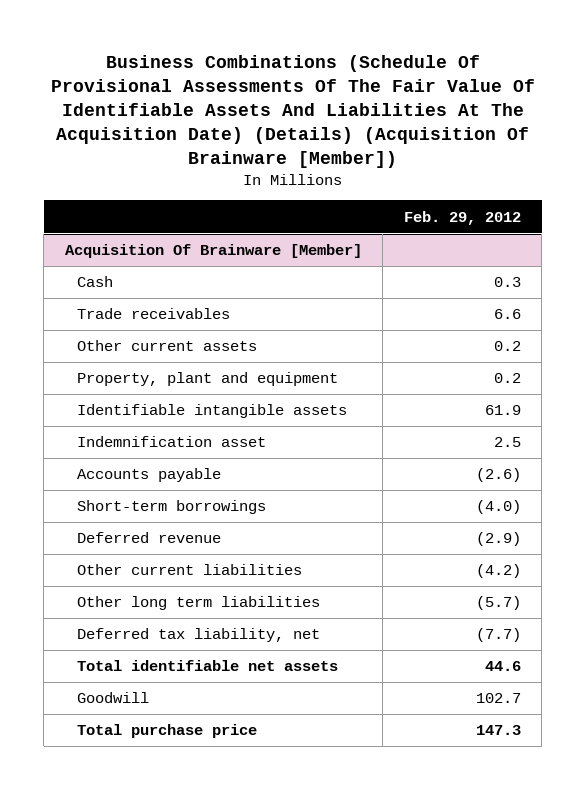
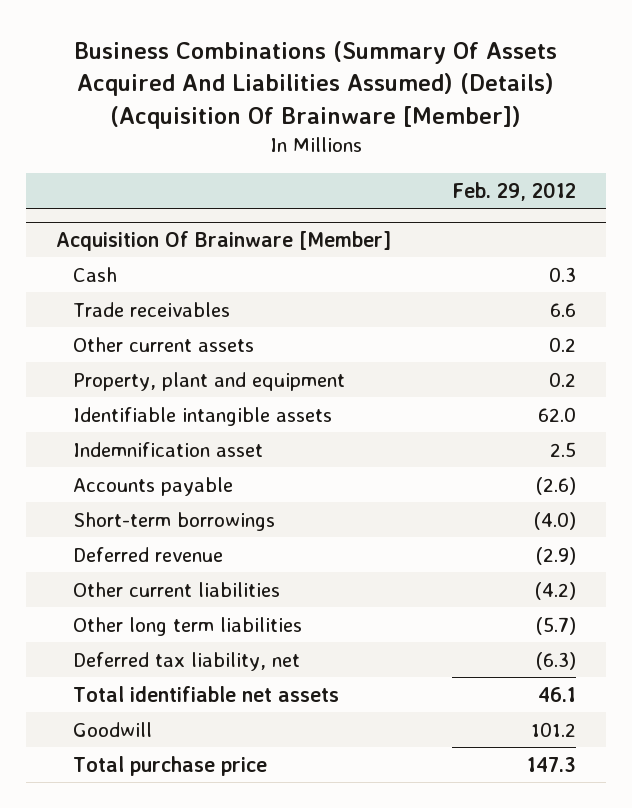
[50,54,535,168] Business Combinations (Schedule Of Provisional Assessments Of The Fair Value Of Identifiable Assets And Liabilities At The Acquisition Date) (Details) (Acquisition Of Brainware [Member]) -> [73,40,557,129] Business Combinations (Summary Of Assets Acquired And Liabilities Assumed) (Details) (Acquisition Of Brainware [Member])
[484,405,521,416] 61.9 -> [537,406,576,422] 62.0
[475,628,521,643] (7.7) -> [535,651,576,670] (6.3)
[484,661,521,672] 44.6 -> [537,686,576,702] 46.1
[475,693,521,704] 102.7 -> [530,721,576,737] 101.2

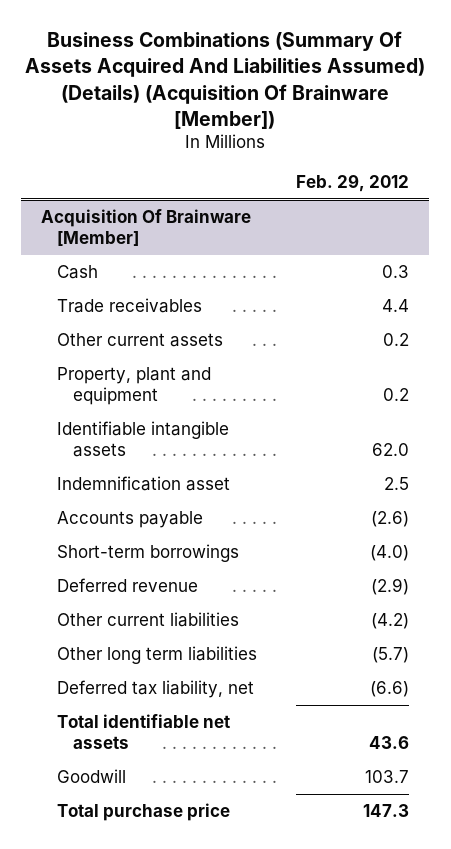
[549,302,576,317] 6.6 -> [382,298,410,312] 4.4
[535,651,576,670] (6.3) -> [370,680,410,697] (6.6)
[537,686,576,702] 46.1 -> [369,736,410,750] 43.6
[530,721,576,737] 101.2 -> [365,769,410,783] 103.7

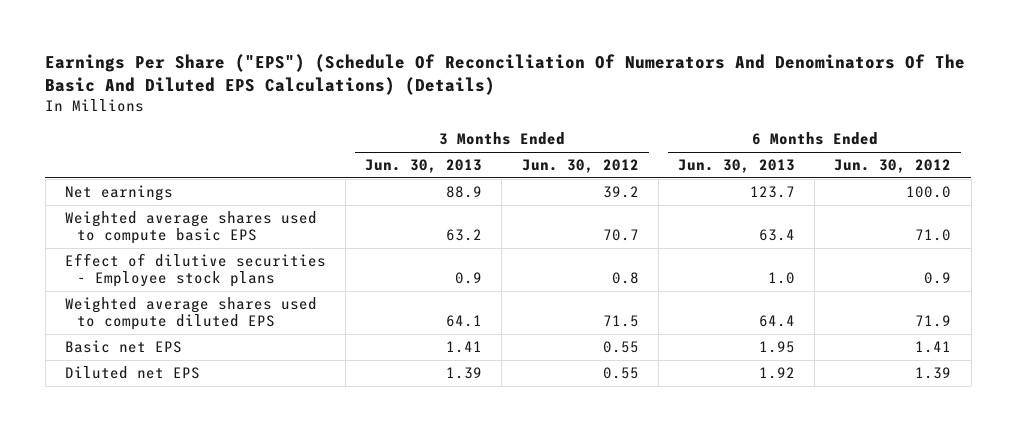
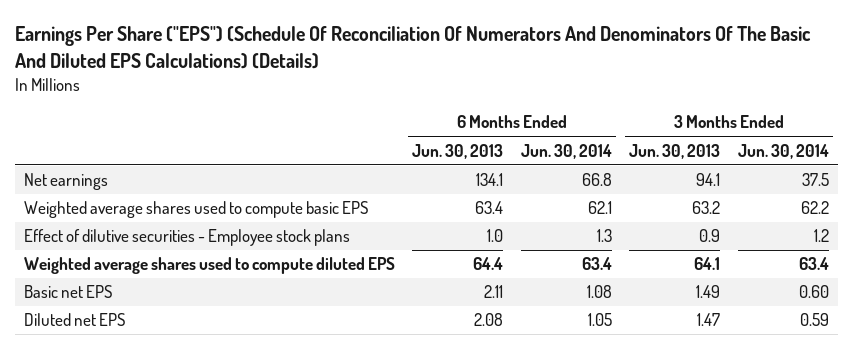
[521,159,639,174] Jun. 30, 2012 -> none
[834,159,952,174] Jun. 30, 2012 -> none
none -> [520,143,612,159] Jun. 30, 2014
none -> [737,143,829,159] Jun. 30, 2014
[446,186,483,199] 88.9 -> [696,173,721,187] 94.1
[750,186,796,199] 123.7 -> [476,173,504,187] 134.1
[446,341,483,354] 1.41 -> [696,285,721,299] 1.49
[759,341,796,354] 1.95 -> [484,285,504,299] 2.11
[446,367,483,380] 1.39 -> [697,313,721,327] 1.47
[759,367,796,380] 1.92 -> [474,313,504,327] 2.08

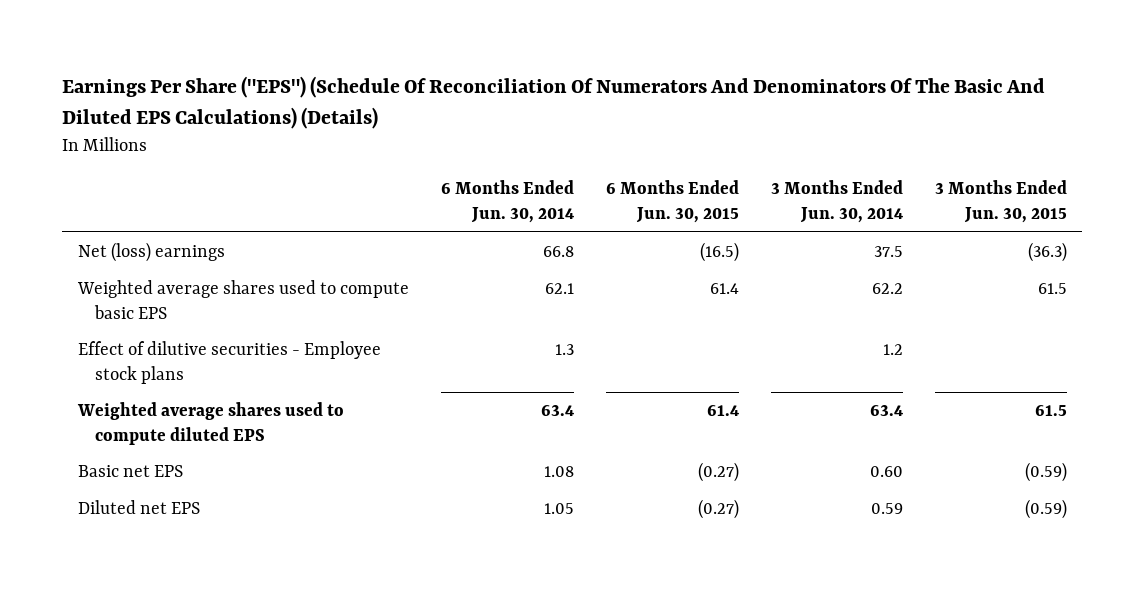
[412,143,504,159] Jun. 30, 2013 -> none
[629,143,721,159] Jun. 30, 2013 -> none
none -> [605,180,739,223] 6 Months Ended Jun. 30, 2015
none -> [934,180,1067,223] 3 Months Ended Jun. 30, 2015
[23,173,108,191] Net earnings -> [78,241,226,262] Net (loss) earnings

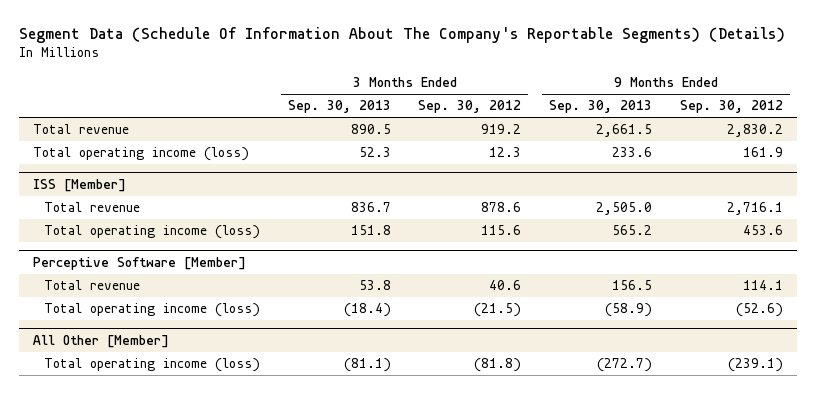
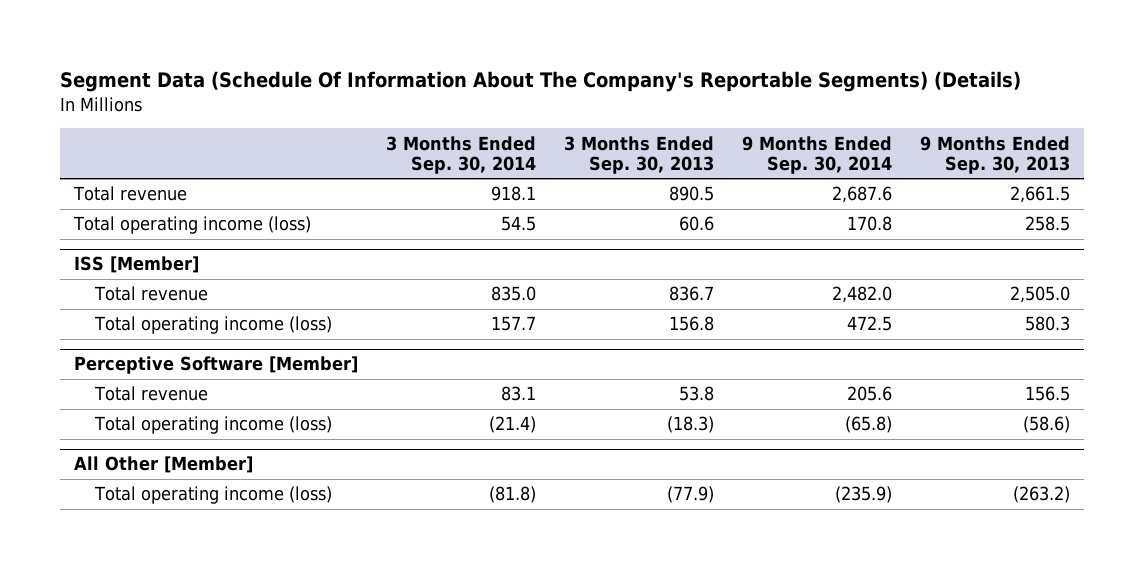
[418,100,522,114] Sep. 30, 2012 -> none
[679,100,783,114] Sep. 30, 2012 -> none
none -> [385,135,536,175] 3 Months Ended Sep. 30, 2014
none -> [741,135,892,175] 9 Months Ended Sep. 30, 2014
[358,147,391,158] 52.3 -> [678,216,714,232] 60.6
[612,147,653,158] 233.6 -> [1025,216,1071,232] 258.5
[350,225,391,236] 151.8 -> [668,316,714,332] 156.8
[612,225,653,236] 565.2 -> [1025,316,1071,332] 580.3
[343,303,391,318] (18.4) -> [666,416,714,434] (18.3)
[605,303,653,318] (58.9) -> [1023,416,1071,434] (58.6)
[343,358,391,373] (81.1) -> [666,486,714,504] (77.9)
[597,358,653,373] (272.7) -> [1013,486,1071,504] (263.2)

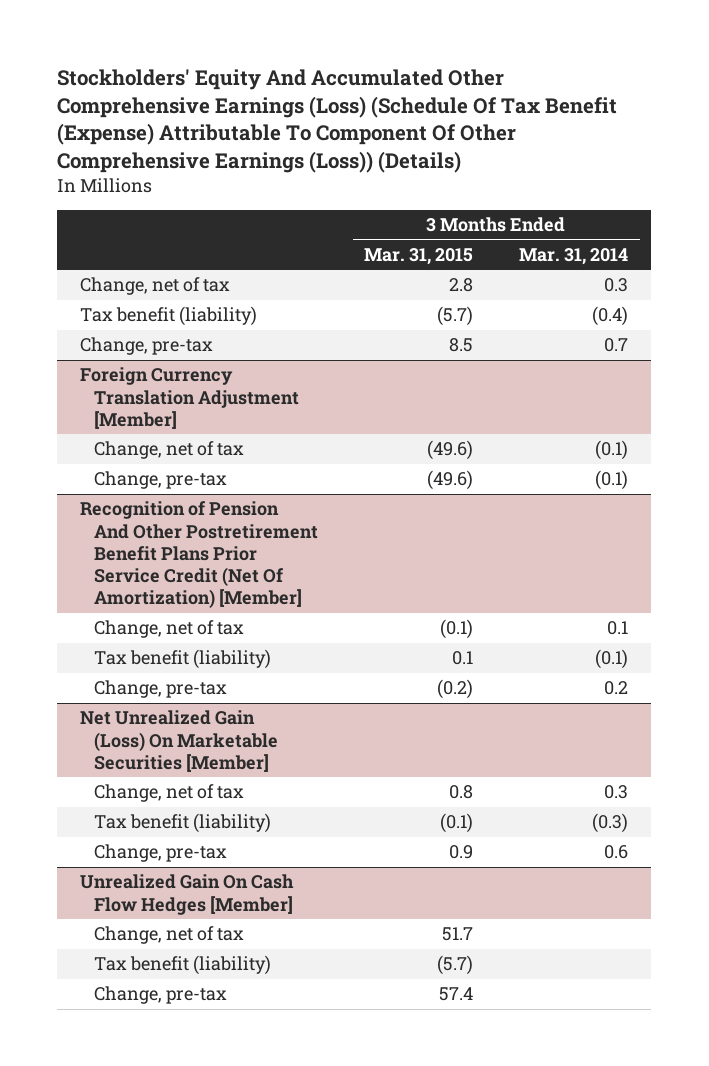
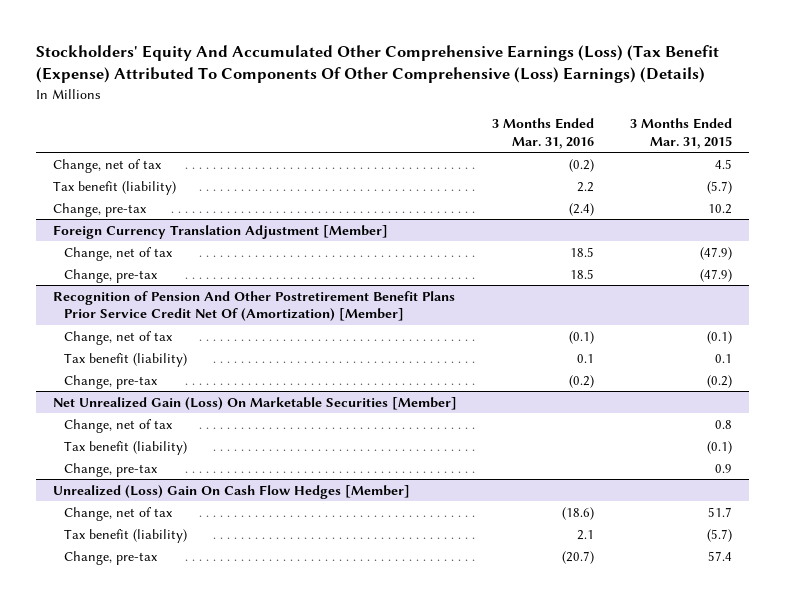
[57,68,618,173] Stockholders' Equity And Accumulated Other Comprehensive Earnings (Loss) (Schedule Of Tax Benefit (Expense) Attributable To Component Of Other Comprehensive Earnings (Loss)) (Details) -> [35,45,719,84] Stockholders' Equity And Accumulated Other Comprehensive Earnings (Loss) (Tax Benefit (Expense) Attributed To Components Of Other Comprehensive (Loss) Earnings) (Details)
[519,247,629,265] Mar. 31, 2014 -> none
none -> [492,118,595,150] 3 Months Ended Mar. 31, 2016
[449,278,474,293] 2.8 -> [714,158,732,169] 4.5
[449,338,474,353] 8.5 -> [707,203,732,214] 10.2
[427,440,474,461] (49.6) -> [699,246,732,260] (47.9)
[427,470,474,491] (49.6) -> [699,268,732,282] (47.9)
[80,501,319,609] Recognition of Pension And Other Postretirement Benefit Plans Prior Service Credit (Net Of Amortization) [Member] -> [53,290,456,322] Recognition of Pension And Other Postretirement Benefit Plans Prior Service Credit Net Of (Amortization) [Member]
[80,874,295,915] Unrealized Gain On Cash Flow Hedges [Member] -> [53,484,411,499] Unrealized (Loss) Gain On Cash Flow Hedges [Member]

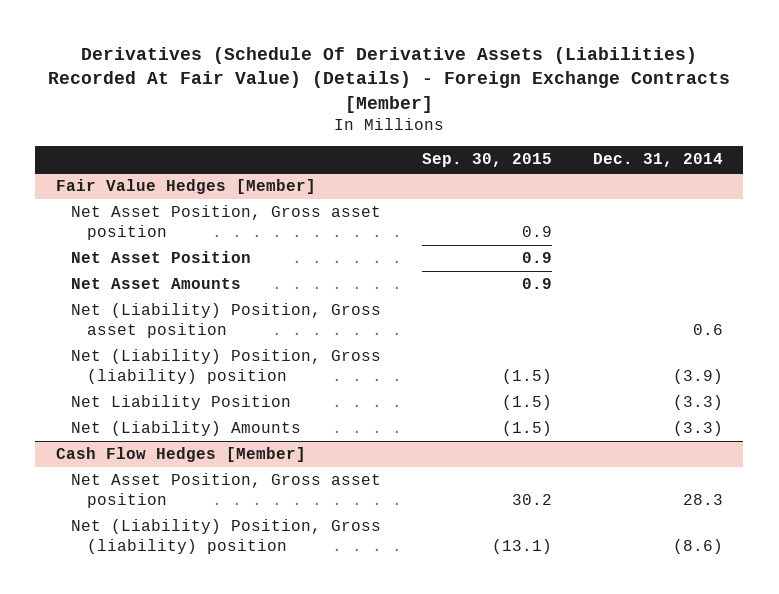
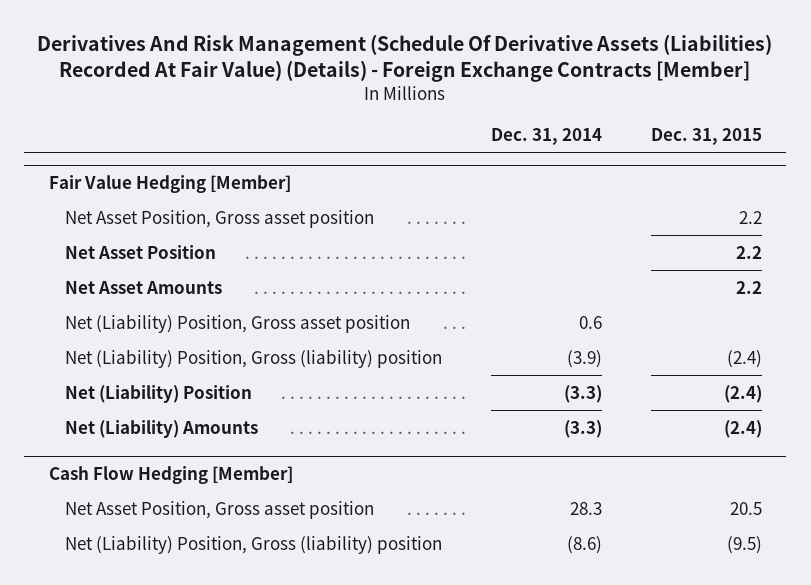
[48,46,731,113] Derivatives (Schedule Of Derivative Assets (Liabilities) Recorded At Fair Value) (Details) - Foreign Exchange Contracts [Member] -> [37,33,773,83] Derivatives And Risk Management (Schedule Of Derivative Assets (Liabilities) Recorded At Fair Value) (Details) - Foreign Exchange Contracts [Member]
[422,153,553,168] Sep. 30, 2015 -> none
none -> [650,128,762,146] Dec. 31, 2015
[55,179,316,195] Fair Value Hedges [Member] -> [48,174,291,193] Fair Value Hedging [Member]
[71,395,292,411] Net Liability Position -> [64,384,252,403] Net (Liability) Position
[55,447,306,463] Cash Flow Hedges [Member] -> [48,465,293,484] Cash Flow Hedging [Member]

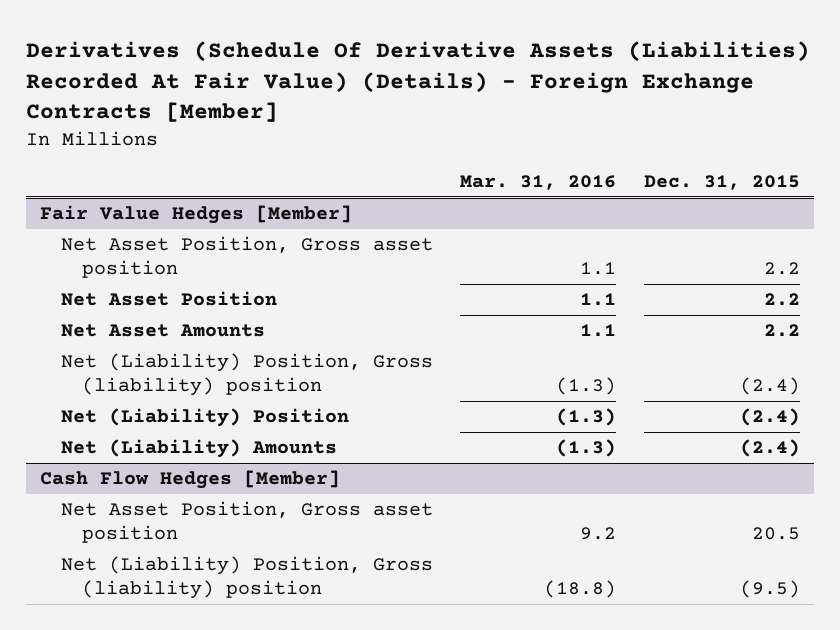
[37,33,773,83] Derivatives And Risk Management (Schedule Of Derivative Assets (Liabilities) Recorded At Fair Value) (Details) - Foreign Exchange Contracts [Member] -> [25,40,810,123] Derivatives (Schedule Of Derivative Assets (Liabilities) Recorded At Fair Value) (Details) - Foreign Exchange Contracts [Member]
[490,128,602,146] Dec. 31, 2014 -> none
none -> [460,174,617,190] Mar. 31, 2016
[48,174,291,193] Fair Value Hedging [Member] -> [39,205,352,225] Fair Value Hedges [Member]
[64,313,410,333] Net (Liability) Position, Gross asset position -> none
[48,465,293,484] Cash Flow Hedging [Member] -> [39,470,340,490] Cash Flow Hedges [Member]

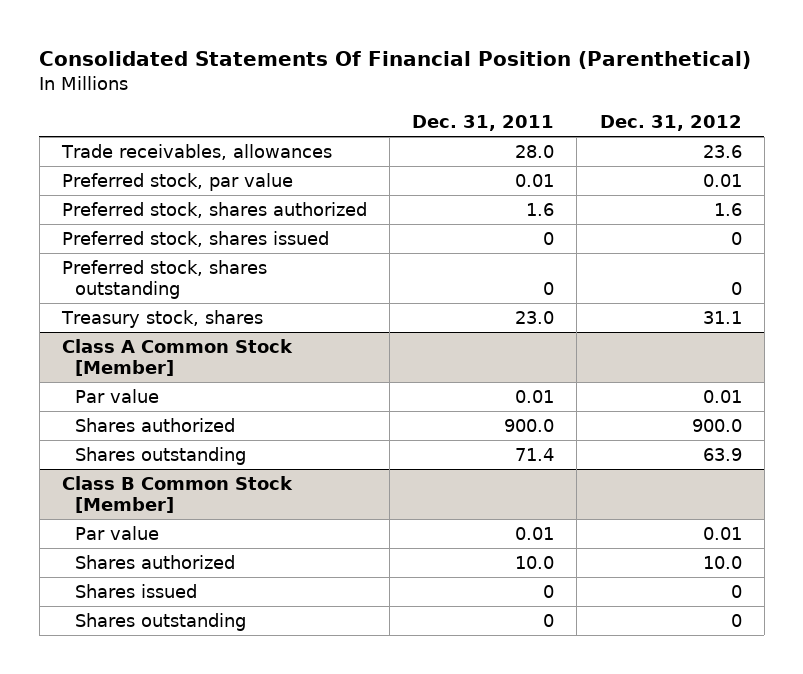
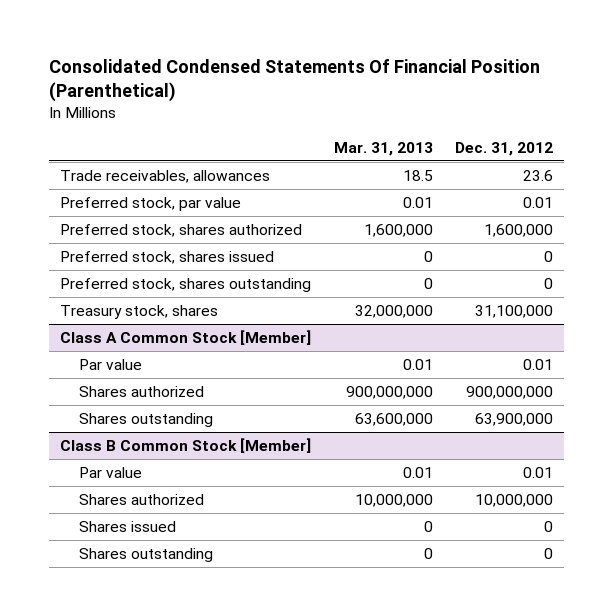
[39,51,752,70] Consolidated Statements Of Financial Position (Parenthetical) -> [49,59,541,103] Consolidated Condensed Statements Of Financial Position (Parenthetical)
[412,115,555,132] Dec. 31, 2011 -> none
none -> [333,141,433,156] Mar. 31, 2013
[713,202,742,216] 1.6 -> [484,223,554,237] 1,600,000
[702,310,742,324] 31.1 -> [475,304,554,318] 31,100,000
[691,418,742,432] 900.0 -> [466,385,554,399] 900,000,000
[702,447,742,461] 63.9 -> [475,412,554,426] 63,900,000
[702,555,742,569] 10.0 -> [475,493,554,507] 10,000,000

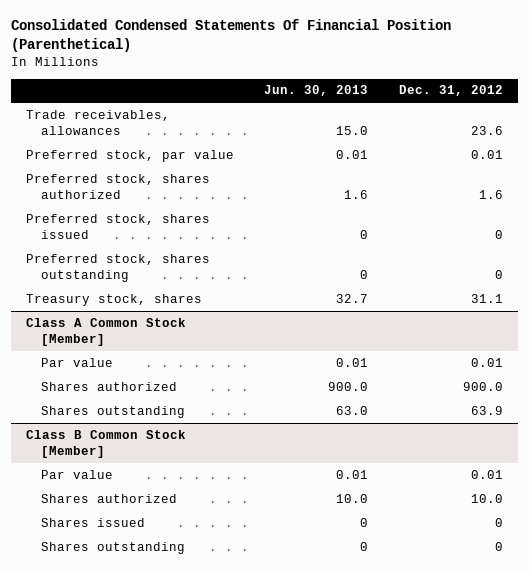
[333,141,433,156] Mar. 31, 2013 -> none
none -> [264,85,369,97] Jun. 30, 2013
[484,223,554,237] 1,600,000 -> [478,190,503,200] 1.6
[475,304,554,318] 31,100,000 -> [470,293,503,303] 31.1
[466,385,554,399] 900,000,000 -> [462,381,503,391] 900.0
[475,412,554,426] 63,900,000 -> [470,405,503,415] 63.9
[475,493,554,507] 10,000,000 -> [470,493,503,503] 10.0

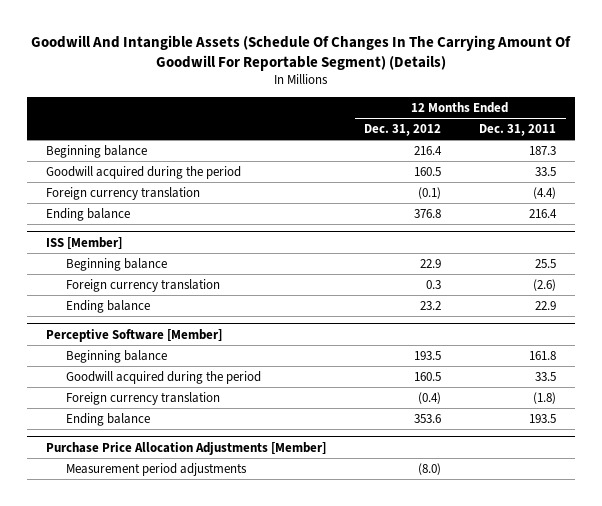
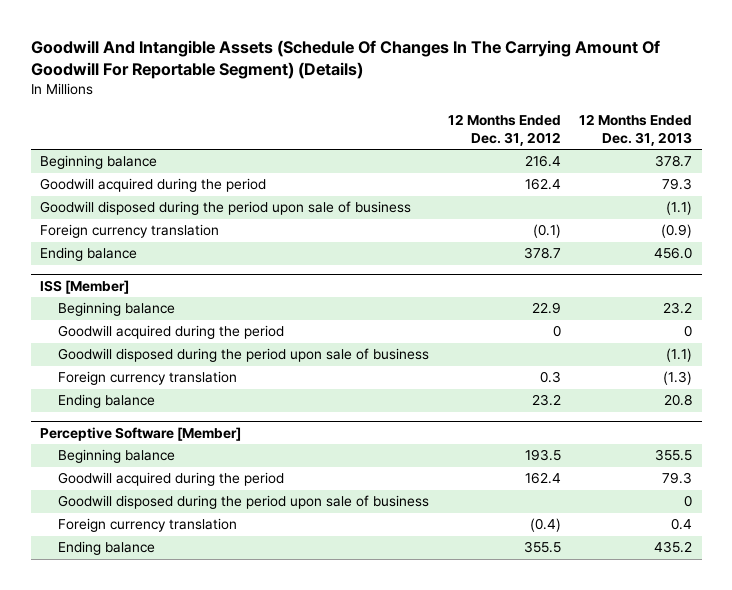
[479,124,557,137] Dec. 31, 2011 -> none
none -> [579,113,693,147] 12 Months Ended Dec. 31, 2013
[414,166,442,176] 160.5 -> [524,178,561,191] 162.4
none -> [40,201,412,216] Goodwill disposed during the period upon sale of business
[414,208,442,218] 376.8 -> [523,247,561,260] 378.7
none -> [58,325,285,340] Goodwill acquired during the period
none -> [58,348,430,363] Goodwill disposed during the period upon sale of business
[414,371,442,381] 160.5 -> [524,472,561,485] 162.4
none -> [58,495,430,510] Goodwill disposed during the period upon sale of business
[45,441,326,455] Purchase Price Allocation Adjustments [Member] -> none
[65,462,247,476] Measurement period adjustments -> none
[414,413,442,423] 353.6 -> [523,541,561,554] 355.5

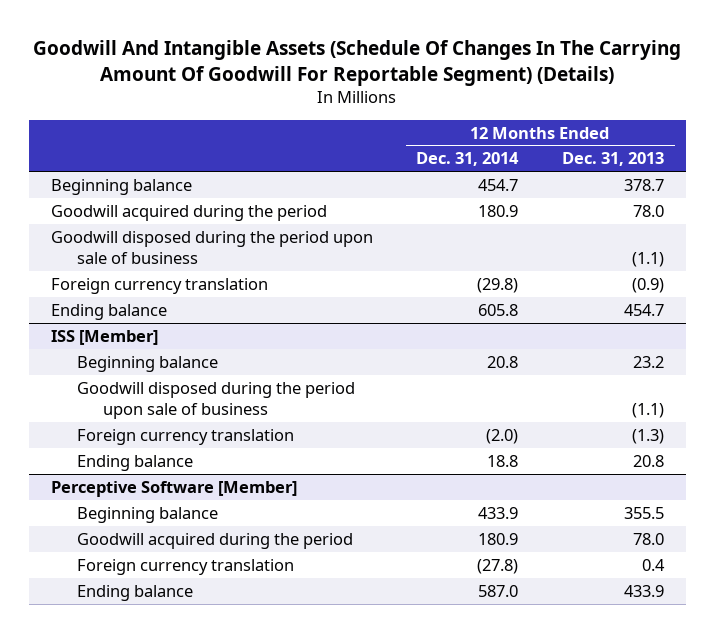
[447,113,561,147] 12 Months Ended Dec. 31, 2012 -> none
none -> [416,152,520,167] Dec. 31, 2014
[662,178,693,191] 79.3 -> [633,204,665,217] 78.0
[654,247,693,260] 456.0 -> [624,303,665,316] 454.7
[58,325,285,340] Goodwill acquired during the period -> none
[58,495,430,510] Goodwill disposed during the period upon sale of business -> none
[662,472,693,485] 79.3 -> [633,532,665,545] 78.0
[654,541,693,554] 435.2 -> [624,584,665,597] 433.9

